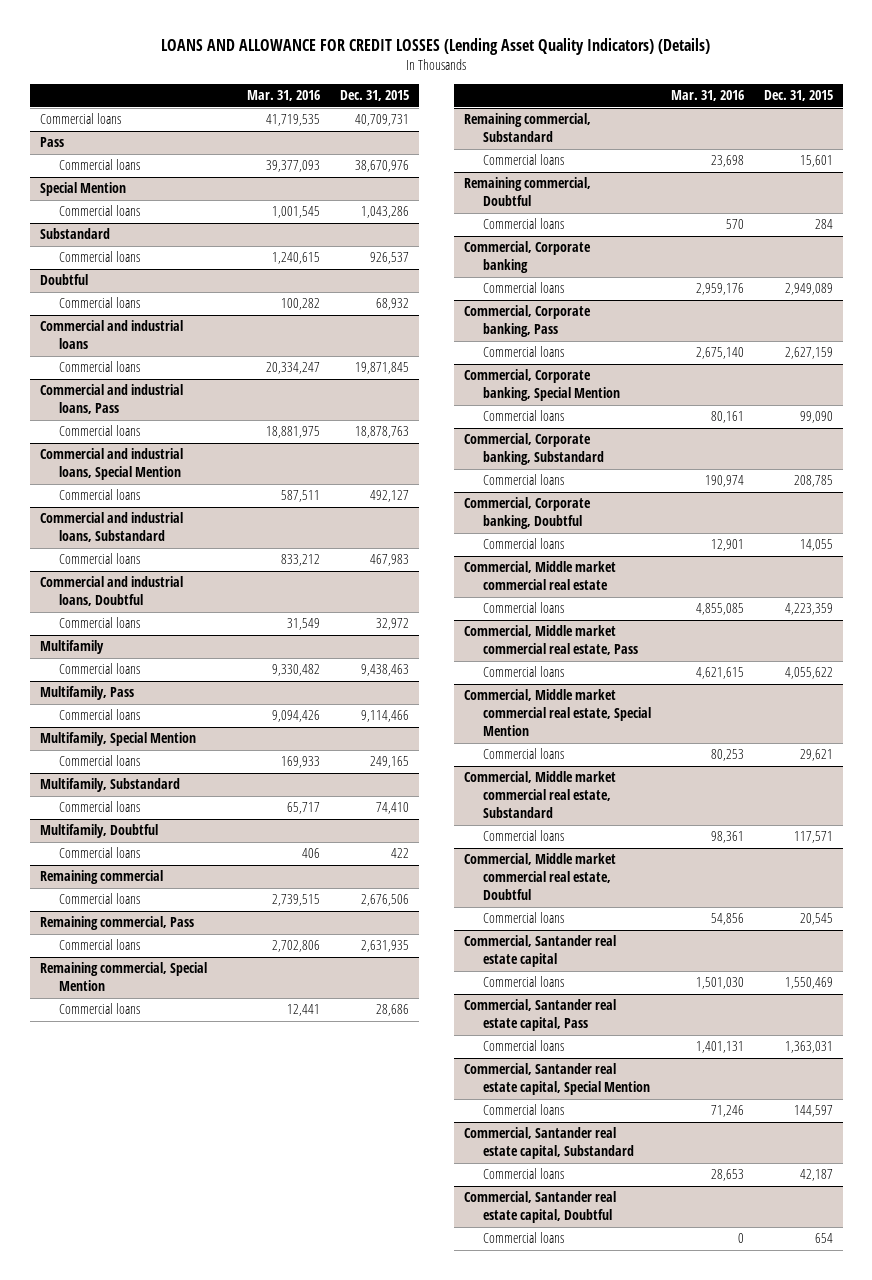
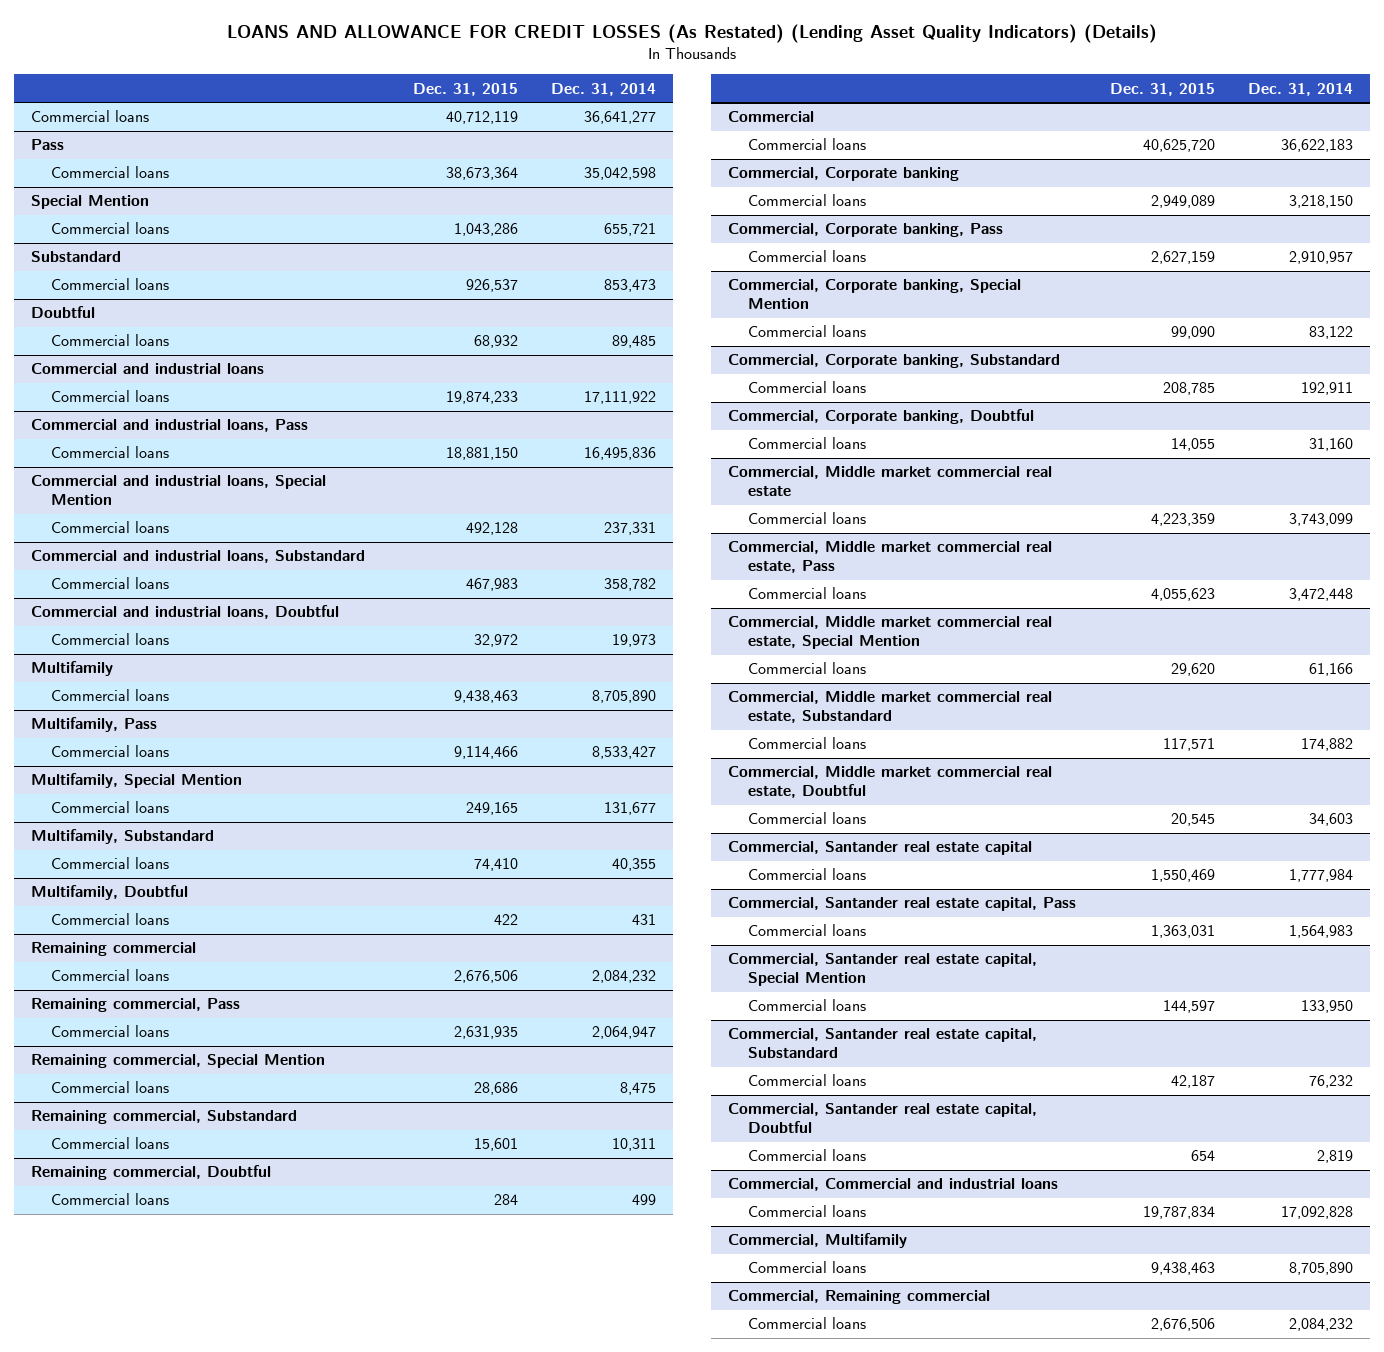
[161,38,711,56] LOANS AND ALLOWANCE FOR CREDIT LOSSES (Lending Asset Quality Indicators) (Details) -> [227,24,1158,44] LOANS AND ALLOWANCE FOR CREDIT LOSSES (As Restated) (Lending Asset Quality Indicators) (Details)
[246,89,320,101] Mar. 31, 2016 -> none
none -> [551,82,657,96] Dec. 31, 2014
[354,114,409,127] 40,709,731 -> [445,111,518,125] 40,712,119
[354,160,409,173] 38,670,976 -> [445,167,518,181] 38,673,364
[354,362,409,375] 19,871,845 -> [445,391,518,405] 19,874,233
[354,426,409,439] 18,878,763 -> [445,447,518,461] 18,881,150
[369,490,409,503] 492,127 -> [465,522,518,536] 492,128
none -> [728,111,815,123] Commercial
none -> [748,138,867,151] Commercial loans
[784,667,833,680] 4,055,622 -> [1150,588,1215,602] 4,055,623
[799,749,833,762] 29,621 -> [1170,663,1215,677] 29,620
none -> [728,1178,1059,1192] Commercial, Commercial and industrial loans
none -> [748,1205,867,1218] Commercial loans
none -> [728,1233,908,1249] Commercial, Multifamily
none -> [748,1261,867,1274] Commercial loans
none -> [728,1290,991,1305] Commercial, Remaining commercial
none -> [748,1317,867,1330] Commercial loans

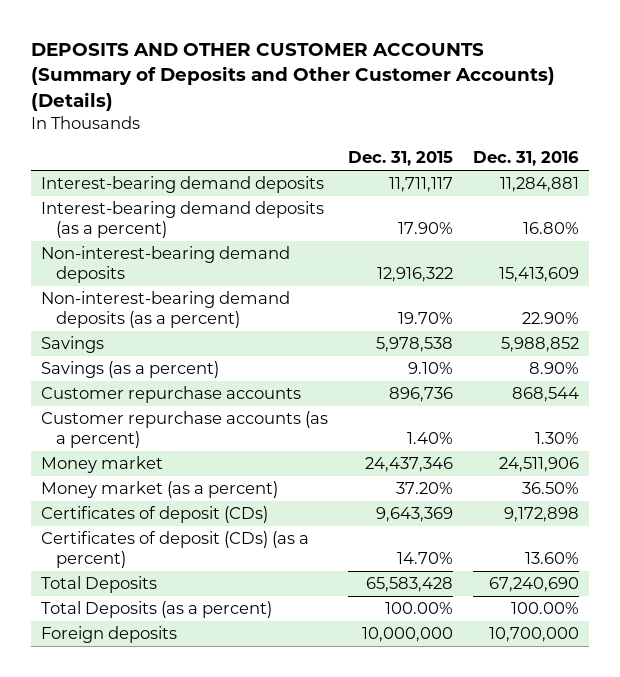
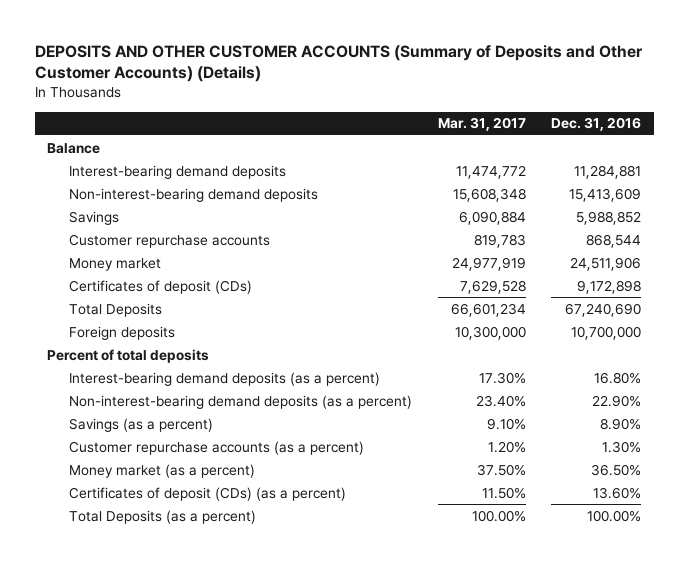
[347,151,453,167] Dec. 31, 2015 -> none
none -> [437,117,526,132] Mar. 31, 2017
none -> [47,142,101,154] Balance
none -> [47,348,210,363] Percent of total deposits
[40,201,324,239] Interest-bearing demand deposits (as a percent) -> [69,371,381,386] Interest-bearing demand deposits (as a percent)
[40,291,290,329] Non-interest-bearing demand deposits (as a percent) -> [69,394,413,409] Non-interest-bearing demand deposits (as a percent)
[40,361,219,379] Savings (as a percent) -> [69,417,214,432] Savings (as a percent)
[40,411,328,449] Customer repurchase accounts (as a percent) -> [69,440,365,455] Customer repurchase accounts (as a percent)
[40,481,278,499] Money market (as a percent) -> [69,463,256,478] Money market (as a percent)
[40,531,309,569] Certificates of deposit (CDs) (as a percent) -> [69,486,347,501] Certificates of deposit (CDs) (as a percent)
[40,601,272,619] Total Deposits (as a percent) -> [69,509,257,524] Total Deposits (as a percent)

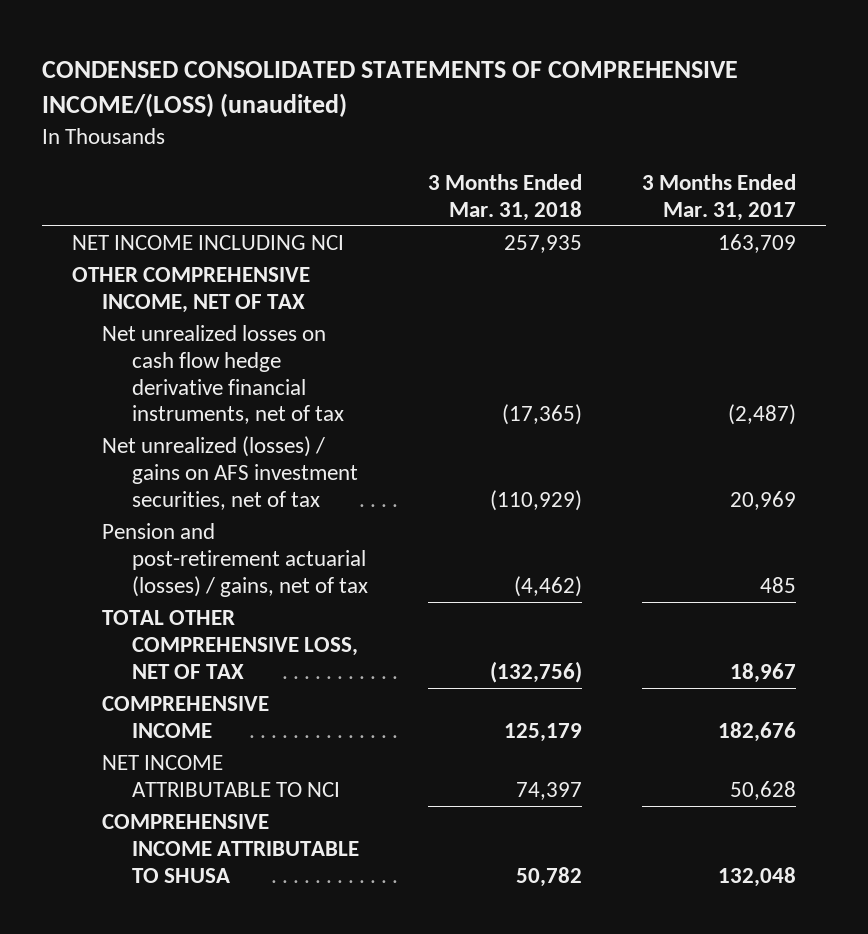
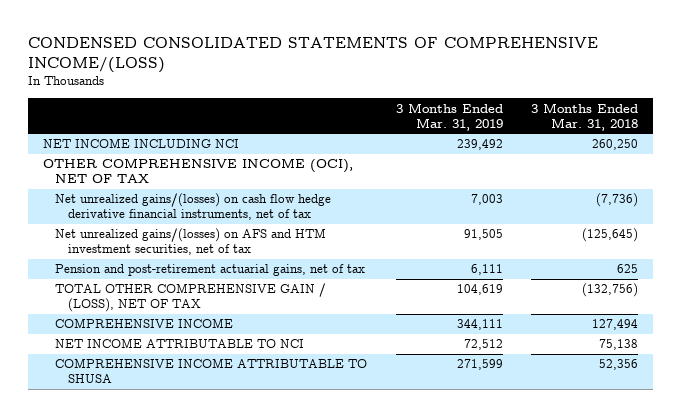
[42,60,739,118] CONDENSED CONSOLIDATED STATEMENTS OF COMPREHENSIVE INCOME/(LOSS) (unaudited) -> [28,37,599,74] CONDENSED CONSOLIDATED STATEMENTS OF COMPREHENSIVE INCOME/(LOSS)
[642,174,797,221] 3 Months Ended Mar. 31, 2017 -> none
none -> [395,102,503,131] 3 Months Ended Mar. 31, 2019
[504,235,583,254] 257,935 -> [592,139,639,151] 260,250
[72,267,311,314] OTHER COMPREHENSIVE INCOME, NET OF TAX -> [42,158,353,184] OTHER COMPREHENSIVE INCOME (OCI), NET OF TAX
[102,325,345,425] Net unrealized losses on cash flow hedge derivative financial instruments, net of tax -> [55,193,332,221] Net unrealized gains/(losses) on cash flow hedge derivative financial instruments, net of tax
[502,404,583,426] (17,365) -> [596,193,639,208] (7,736)
[102,436,359,510] Net unrealized (losses) / gains on AFS investment securities, net of tax -> [55,228,327,256] Net unrealized gains/(losses) on AFS and HTM investment securities, net of tax
[490,489,583,511] (110,929) -> [582,228,639,243] (125,645)
[102,523,369,597] Pension and post-retirement actuarial (losses) / gains, net of tax -> [55,264,366,277] Pension and post-retirement actuarial gains, net of tax
[514,575,583,597] (4,462) -> [617,264,639,274] 625
[102,610,359,679] TOTAL OTHER COMPREHENSIVE LOSS, NET OF TAX -> [55,283,327,313] TOTAL OTHER COMPREHENSIVE GAIN / (LOSS), NET OF TAX
[504,723,583,743] 125,179 -> [592,319,639,331] 127,494
[516,782,583,801] 74,397 -> [599,339,639,351] 75,138
[516,866,583,887] 50,782 -> [599,359,639,371] 52,356

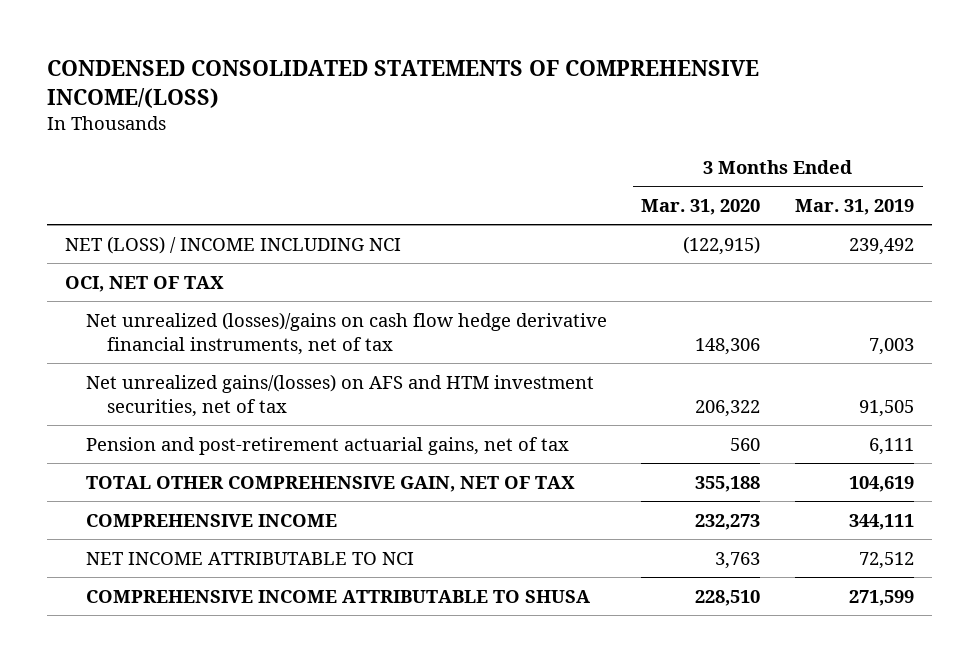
[531,102,639,131] 3 Months Ended Mar. 31, 2018 -> none
none -> [641,199,761,216] Mar. 31, 2020
[42,138,239,149] NET INCOME INCLUDING NCI -> [64,235,401,254] NET (LOSS) / INCOME INCLUDING NCI
[42,158,353,184] OTHER COMPREHENSIVE INCOME (OCI), NET OF TAX -> [64,275,224,292] OCI, NET OF TAX
[55,193,332,221] Net unrealized gains/(losses) on cash flow hedge derivative financial instruments, net of tax -> [85,311,607,355] Net unrealized (losses)/gains on cash flow hedge derivative financial instruments, net of tax
[55,283,327,313] TOTAL OTHER COMPREHENSIVE GAIN / (LOSS), NET OF TAX -> [85,475,575,492] TOTAL OTHER COMPREHENSIVE GAIN, NET OF TAX

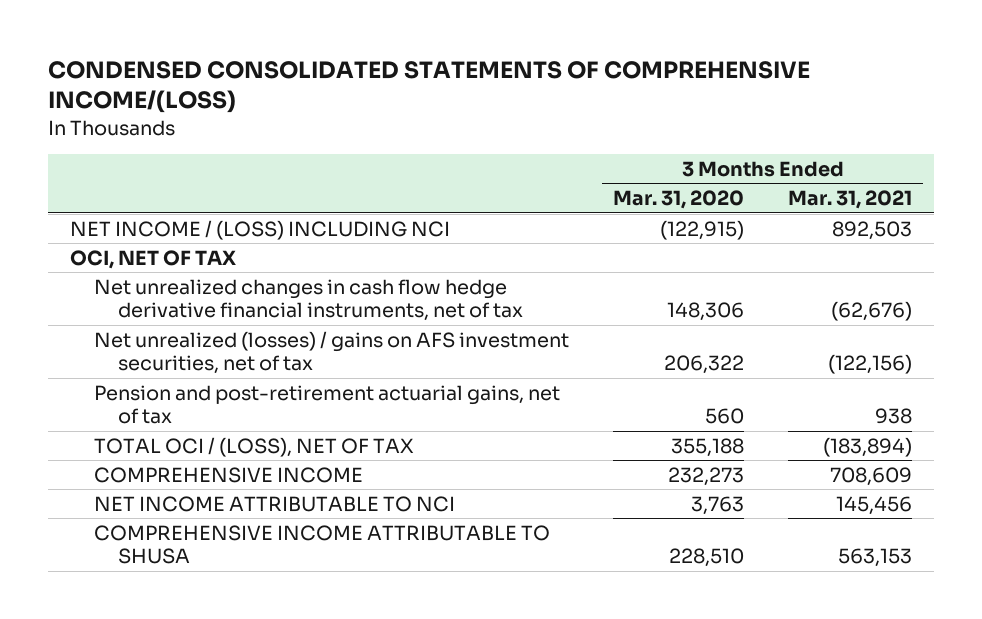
[795,199,915,216] Mar. 31, 2019 -> none
none -> [788,190,913,210] Mar. 31, 2021
[64,235,401,254] NET (LOSS) / INCOME INCLUDING NCI -> [70,219,451,240] NET INCOME / (LOSS) INCLUDING NCI
[85,311,607,355] Net unrealized (losses)/gains on cash flow hedge derivative financial instruments, net of tax -> [94,278,524,322] Net unrealized changes in cash flow hedge derivative financial instruments, net of tax
[85,373,594,417] Net unrealized gains/(losses) on AFS and HTM investment securities, net of tax -> [94,330,570,375] Net unrealized (losses) / gains on AFS investment securities, net of tax
[85,475,575,492] TOTAL OTHER COMPREHENSIVE GAIN, NET OF TAX -> [94,436,415,457] TOTAL OCI / (LOSS), NET OF TAX

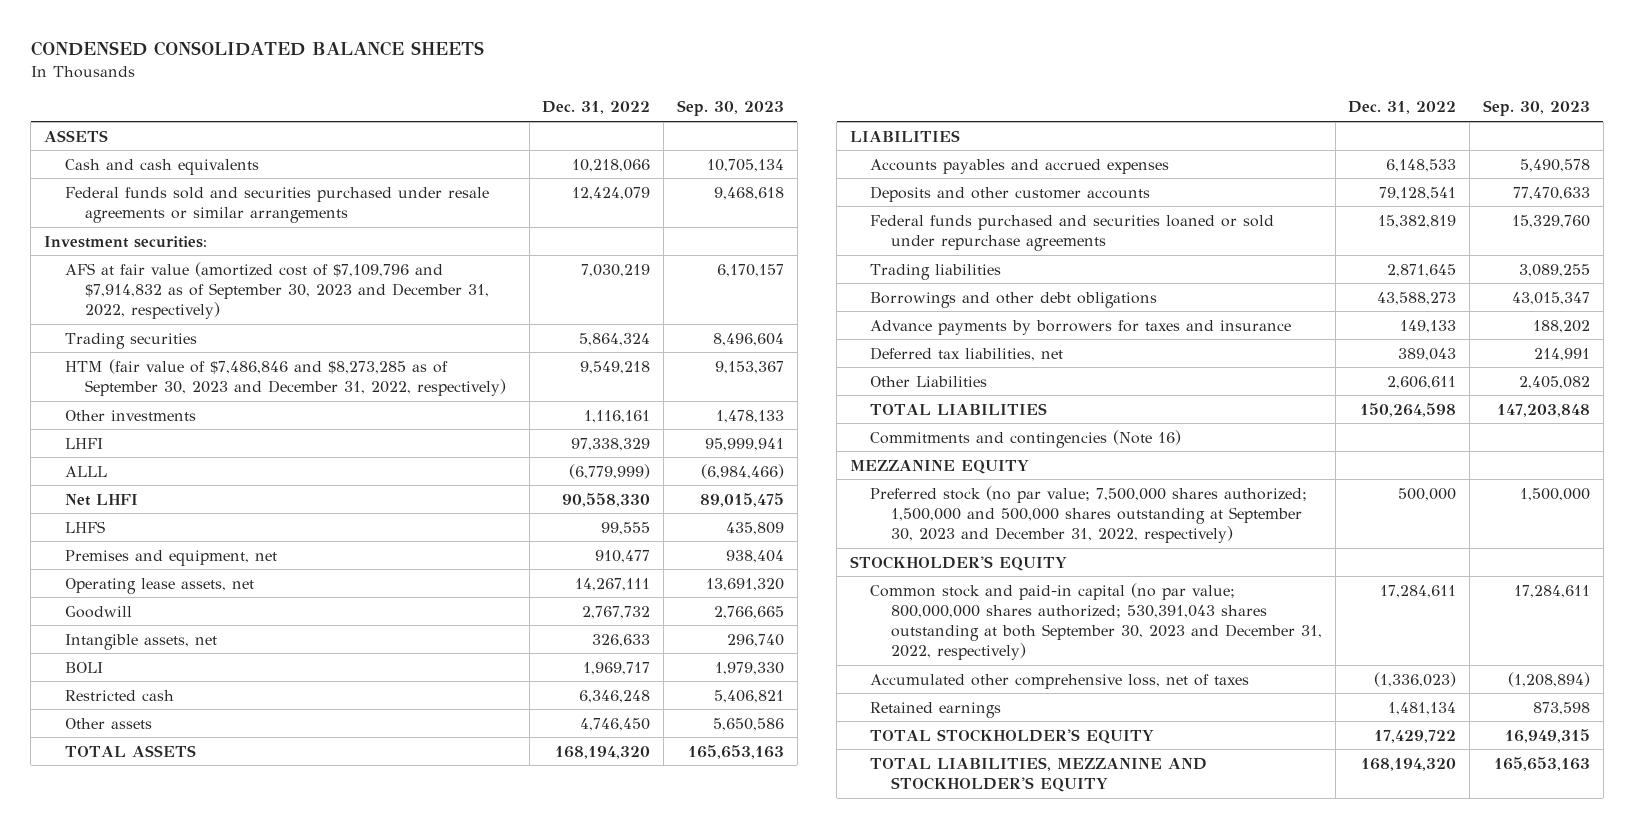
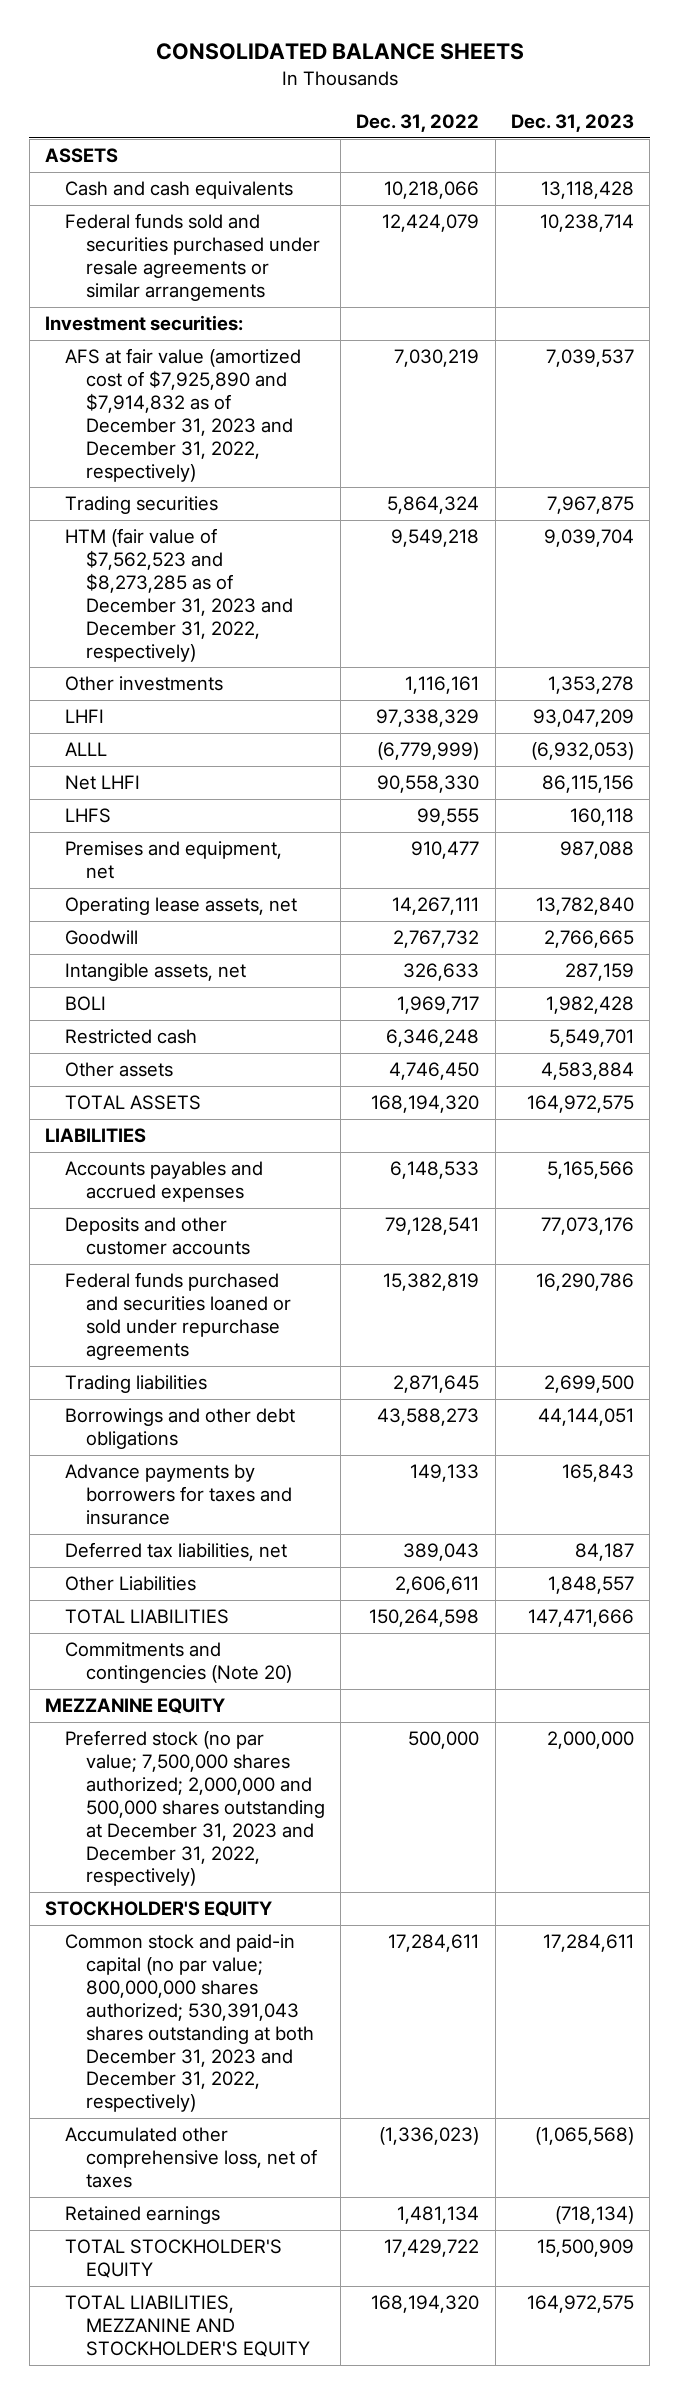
[30,41,484,57] CONDENSED CONSOLIDATED BALANCE SHEETS -> [155,43,524,61] CONSOLIDATED BALANCE SHEETS
[676,100,784,117] Sep. 30, 2023 -> none
none -> [510,113,634,132] Dec. 31, 2023
[64,261,490,319] AFS at fair value (amortized cost of $7,109,796 and $7,914,832 as of September 30, 2023 and December 31, 2022, respectively) -> [65,348,302,482] AFS at fair value (amortized cost of $7,925,890 and $7,914,832 as of December 31, 2023 and December 31, 2022, respectively)
[64,358,507,396] HTM (fair value of $7,486,846 and $8,273,285 as of September 30, 2023 and December 31, 2022, respectively) -> [65,528,293,662] HTM (fair value of $7,562,523 and $8,273,285 as of December 31, 2023 and December 31, 2022, respectively)
[870,429,1182,448] Commitments and contingencies (Note 16) -> [65,1642,292,1684] Commitments and contingencies (Note 20)
[870,485,1308,543] Preferred stock (no par value; 7,500,000 shares authorized; 1,500,000 and 500,000 shares outstanding at September 30, 2023 and December 31, 2022, respectively) -> [65,1730,325,1887] Preferred stock (no par value; 7,500,000 shares authorized; 2,000,000 and 500,000 shares outstanding at December 31, 2023 and December 31, 2022, respectively)
[870,582,1322,661] Common stock and paid-in capital (no par value; 800,000,000 shares authorized; 530,391,043 shares outstanding at both September 30, 2023 and December 31, 2022, respectively) -> [65,1934,314,2113] Common stock and paid-in capital (no par value; 800,000,000 shares authorized; 530,391,043 shares outstanding at both December 31, 2023 and December 31, 2022, respectively)

